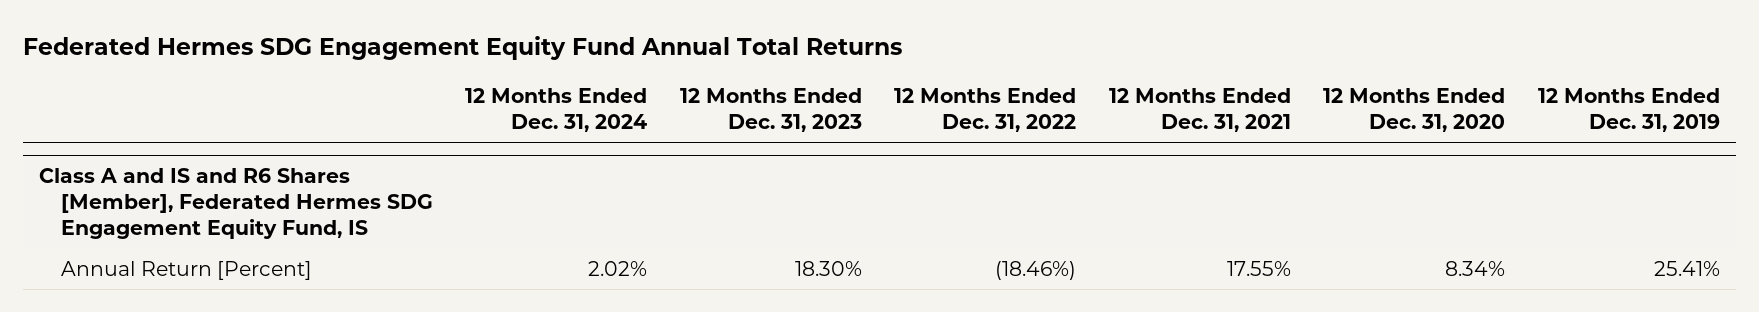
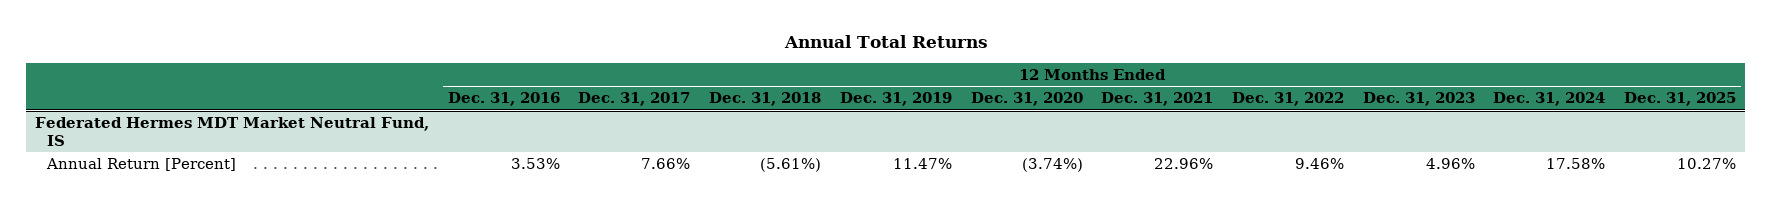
[23,35,903,60] Federated Hermes SDG Engagement Equity Fund Annual Total Returns -> [783,35,988,49] Annual Total Returns
none -> [447,92,560,107] Dec. 31, 2016
none -> [578,92,691,107] Dec. 31, 2017
none -> [709,92,822,107] Dec. 31, 2018
none -> [1624,92,1737,107] Dec. 31, 2025
[39,168,433,239] Class A and IS and R6 Shares [Member], Federated Hermes SDG Engagement Equity Fund, IS -> none
none -> [34,117,429,146] Federated Hermes MDT Market Neutral Fund, IS
[588,260,648,276] 2.02% -> [1546,158,1606,170] 17.58%
[794,260,862,276] 18.30% -> [1425,158,1475,170] 4.96%
[995,260,1077,280] (18.46%) -> [1294,158,1344,170] 9.46%
[1226,260,1291,276] 17.55% -> [1154,158,1214,170] 22.96%
[1445,260,1506,276] 8.34% -> [1021,158,1083,173] (3.74%)
[1653,260,1720,276] 25.41% -> [892,158,952,170] 11.47%

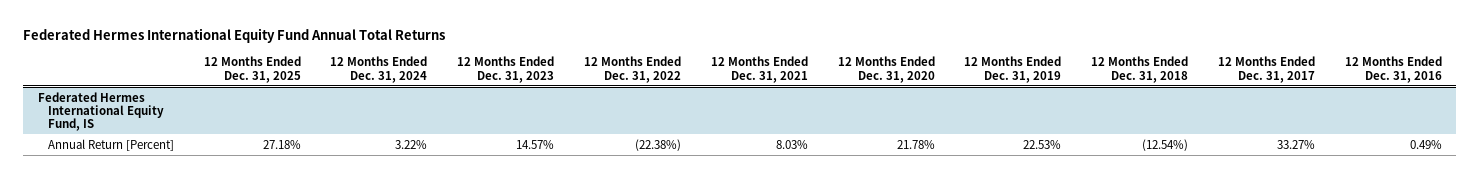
[783,35,988,49] Annual Total Returns -> [22,28,445,44] Federated Hermes International Equity Fund Annual Total Returns
[34,117,429,146] Federated Hermes MDT Market Neutral Fund, IS -> none
none -> [37,91,164,132] Federated Hermes International Equity Fund, IS
[510,158,560,170] 3.53% -> [1409,139,1442,149] 0.49%
[641,158,691,170] 7.66% -> [1276,139,1315,149] 33.27%
[760,158,822,173] (5.61%) -> [1142,138,1189,151] (12.54%)
[892,158,952,170] 11.47% -> [1023,139,1062,149] 22.53%
[1021,158,1083,173] (3.74%) -> [896,139,935,149] 21.78%
[1154,158,1214,170] 22.96% -> [775,139,808,149] 8.03%
[1294,158,1344,170] 9.46% -> [635,138,682,151] (22.38%)
[1425,158,1475,170] 4.96% -> [516,139,555,149] 14.57%
[1546,158,1606,170] 17.58% -> [395,139,428,149] 3.22%
[1677,158,1737,170] 10.27% -> [262,139,301,149] 27.18%

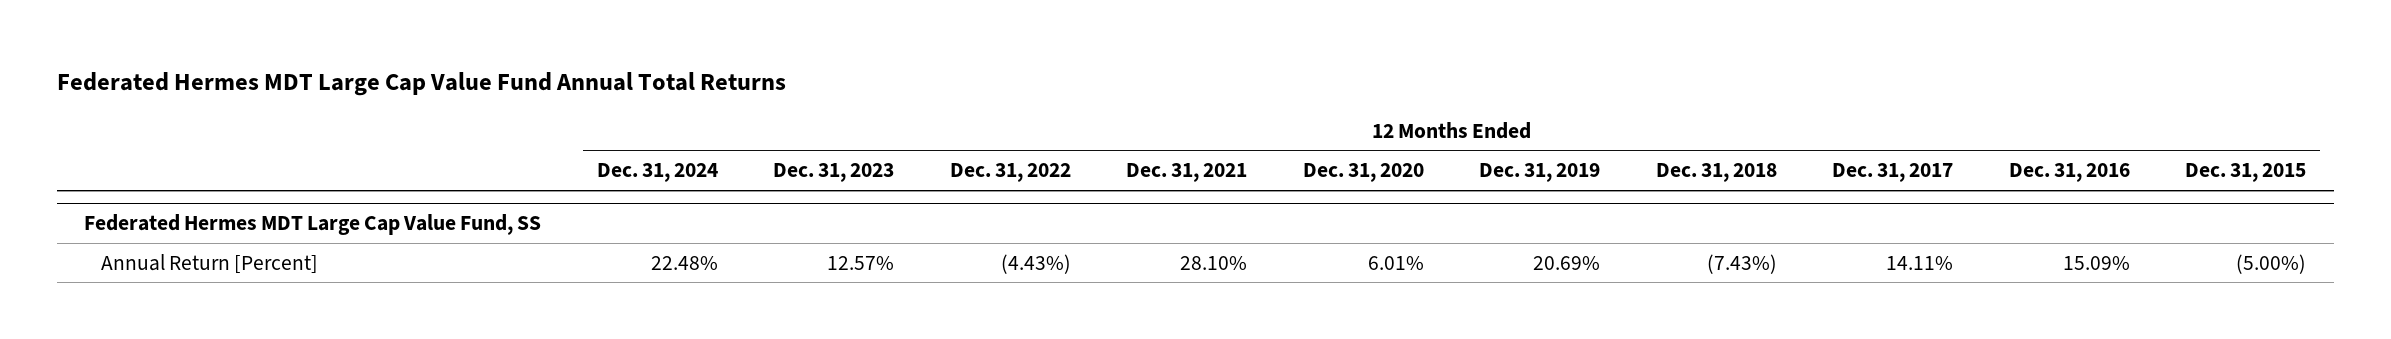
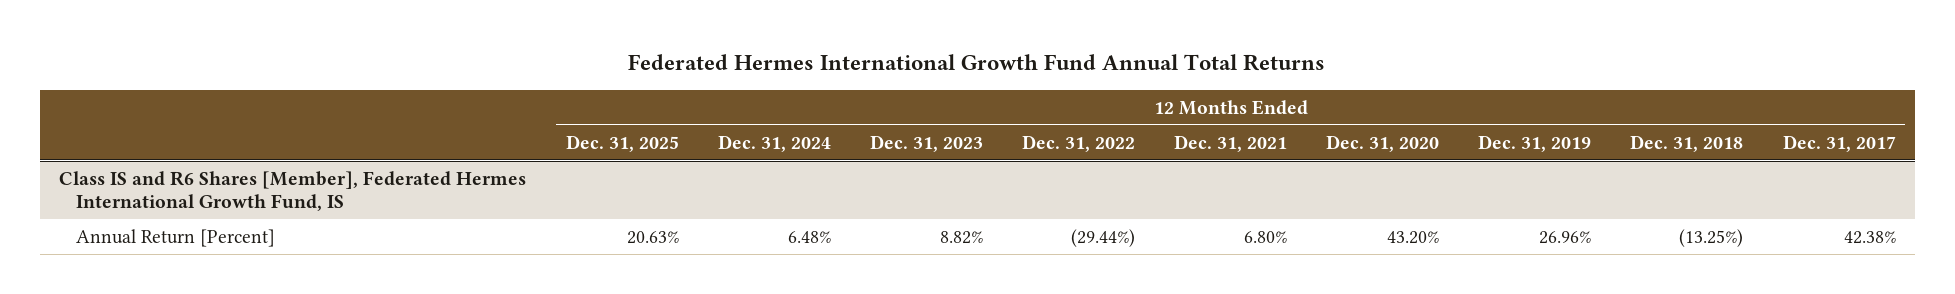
[56,71,786,96] Federated Hermes MDT Large Cap Value Fund Annual Total Returns -> [628,54,1326,72] Federated Hermes International Growth Fund Annual Total Returns
[2008,163,2130,183] Dec. 31, 2016 -> none
[2185,163,2307,183] Dec. 31, 2015 -> none
none -> [565,134,679,152] Dec. 31, 2025
[84,214,542,236] Federated Hermes MDT Large Cap Value Fund, SS -> none
none -> [59,170,527,211] Class IS and R6 Shares [Member], Federated Hermes International Growth Fund, IS
[650,255,718,270] 22.48% -> [787,230,831,243] 6.48%
[827,255,895,270] 12.57% -> [939,230,983,244] 8.82%
[1000,253,1071,274] (4.43%) -> [1070,228,1135,247] (29.44%)
[1180,255,1248,270] 28.10% -> [1244,230,1288,243] 6.80%
[1367,255,1424,270] 6.01% -> [1387,230,1440,244] 43.20%
[1533,255,1601,270] 20.69% -> [1539,230,1592,244] 26.96%
[1706,253,1777,274] (7.43%) -> [1679,228,1744,247] (13.25%)
[1886,255,1954,270] 14.11% -> [1843,230,1896,244] 42.38%

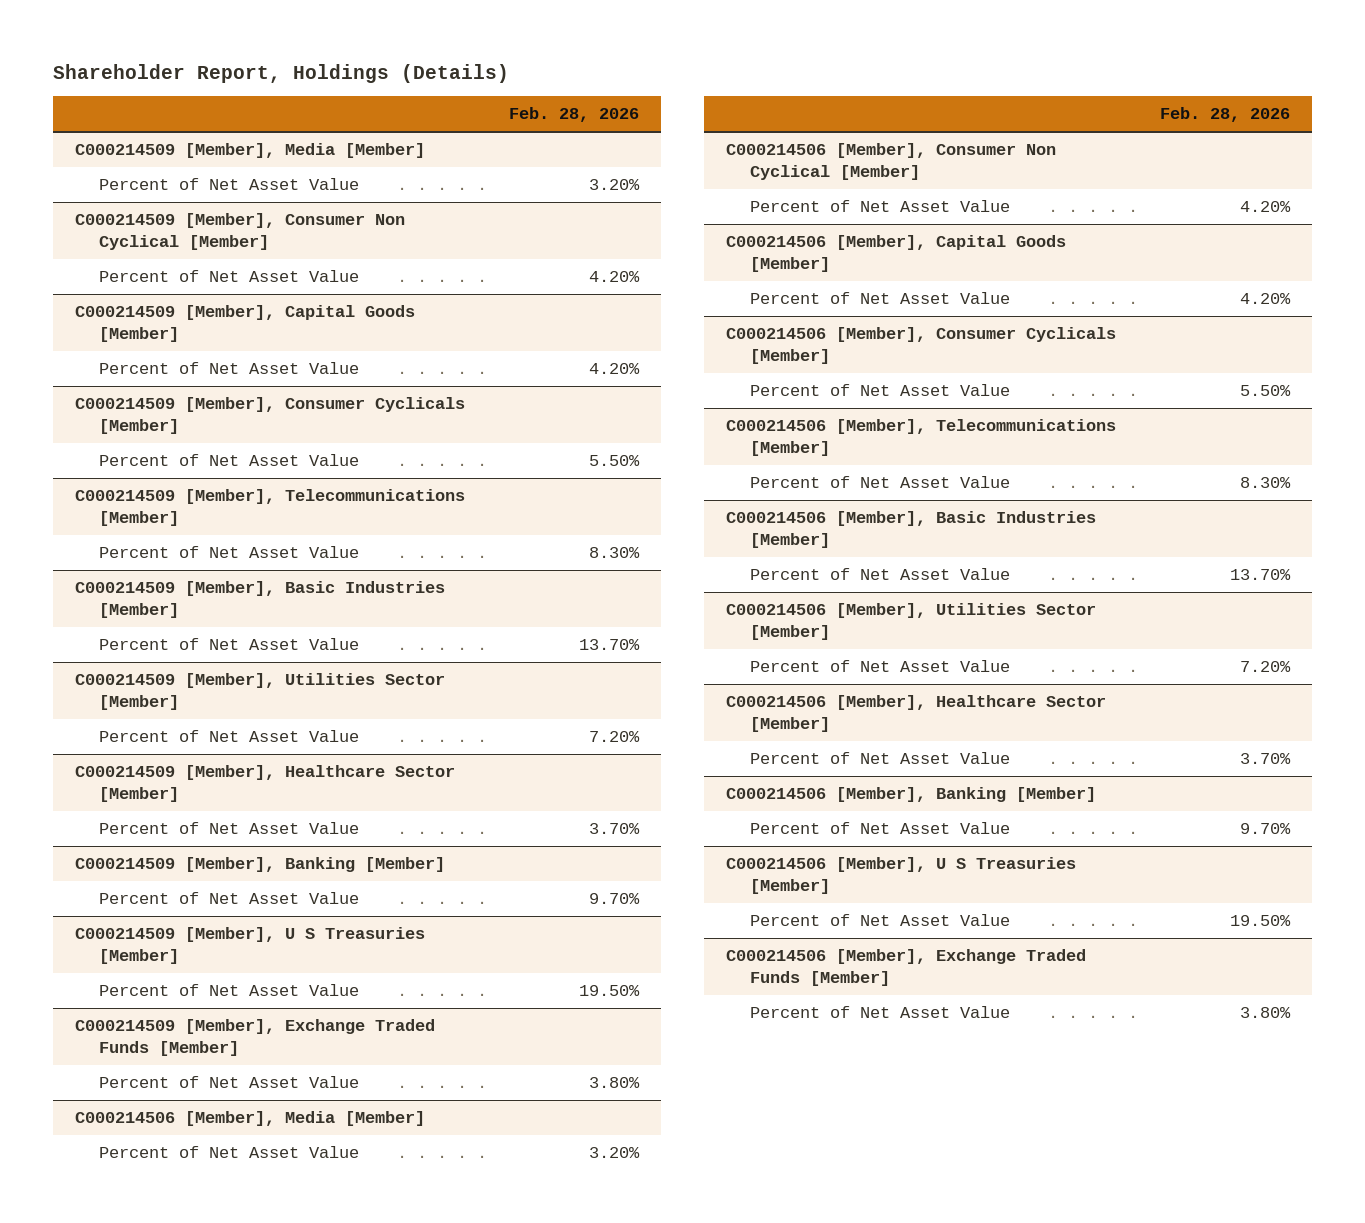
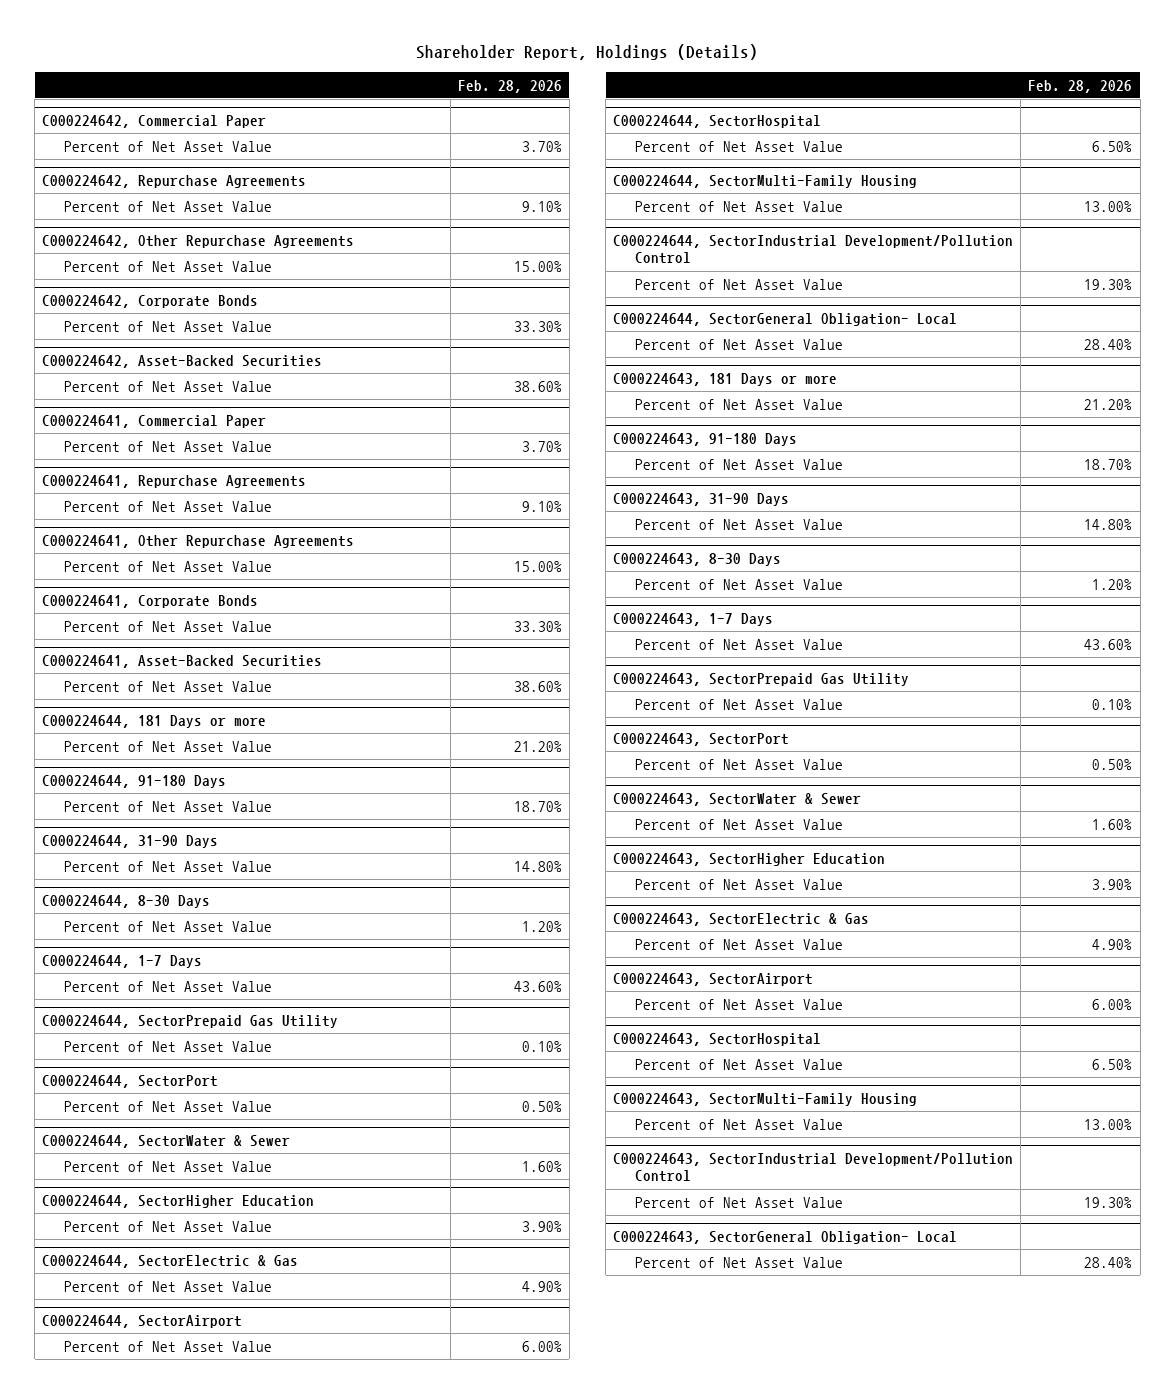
[74,143,425,159] C000214509 [Member], Media [Member] -> none
[98,178,359,191] Percent of Net Asset Value -> none
[74,213,405,251] C000214509 [Member], Consumer Non Cyclical [Member] -> none
[98,270,359,283] Percent of Net Asset Value -> none
[74,305,415,343] C000214509 [Member], Capital Goods [Member] -> none
[98,362,359,375] Percent of Net Asset Value -> none
[74,397,465,435] C000214509 [Member], Consumer Cyclicals [Member] -> none
[98,454,359,467] Percent of Net Asset Value -> none
[74,489,465,527] C000214509 [Member], Telecommunications [Member] -> none
[98,546,359,559] Percent of Net Asset Value -> none
[74,581,445,619] C000214509 [Member], Basic Industries [Member] -> none
[98,638,359,651] Percent of Net Asset Value -> none
[74,673,445,711] C000214509 [Member], Utilities Sector [Member] -> none
[98,730,359,743] Percent of Net Asset Value -> none
[74,765,455,803] C000214509 [Member], Healthcare Sector [Member] -> none
none -> [42,115,267,129] C000224642, Commercial Paper
[74,857,445,873] C000214509 [Member], Banking [Member] -> none
[74,927,425,965] C000214509 [Member], U S Treasuries [Member] -> none
[74,1019,435,1057] C000214509 [Member], Exchange Traded Funds [Member] -> none
[74,1111,425,1127] C000214506 [Member], Media [Member] -> none
[725,143,1056,181] C000214506 [Member], Consumer Non Cyclical [Member] -> none
[749,200,1010,213] Percent of Net Asset Value -> none
[725,235,1066,273] C000214506 [Member], Capital Goods [Member] -> none
[749,292,1010,305] Percent of Net Asset Value -> none
[725,327,1116,365] C000214506 [Member], Consumer Cyclicals [Member] -> none
[749,384,1010,397] Percent of Net Asset Value -> none
[725,419,1116,457] C000214506 [Member], Telecommunications [Member] -> none
[749,476,1010,489] Percent of Net Asset Value -> none
[725,511,1096,549] C000214506 [Member], Basic Industries [Member] -> none
[749,568,1010,581] Percent of Net Asset Value -> none
[725,603,1096,641] C000214506 [Member], Utilities Sector [Member] -> none
[749,660,1010,673] Percent of Net Asset Value -> none
[725,695,1106,733] C000214506 [Member], Healthcare Sector [Member] -> none
none -> [42,175,307,189] C000224642, Repurchase Agreements
[589,893,641,905] 9.70% -> [521,200,562,212] 9.10%
none -> [42,235,355,249] C000224642, Other Repurchase Agreements
[579,985,641,997] 19.50% -> [513,260,562,272] 15.00%
none -> [42,295,259,309] C000224642, Corporate Bonds
[589,1077,641,1089] 3.80% -> [513,320,562,332] 33.30%
none -> [42,355,323,369] C000224642, Asset-Backed Securities
[589,1147,641,1159] 3.20% -> [513,380,562,392] 38.60%
none -> [42,415,267,429] C000224641, Commercial Paper
[725,787,1096,803] C000214506 [Member], Banking [Member] -> none
[725,857,1076,895] C000214506 [Member], U S Treasuries [Member] -> none
[725,949,1086,987] C000214506 [Member], Exchange Traded Funds [Member] -> none
none -> [42,475,307,489] C000224641, Repurchase Agreements
[1240,823,1292,835] 9.70% -> [521,500,562,512] 9.10%
none -> [42,535,355,549] C000224641, Other Repurchase Agreements
[1230,915,1292,927] 19.50% -> [513,560,562,572] 15.00%
none -> [42,595,259,609] C000224641, Corporate Bonds
[1240,1007,1292,1019] 3.80% -> [513,620,562,632] 33.30%
none -> [42,655,323,669] C000224641, Asset-Backed Securities
none -> [64,680,273,692] Percent of Net Asset Value
none -> [42,715,267,729] C000224644, 181 Days or more
none -> [64,740,273,752] Percent of Net Asset Value
none -> [42,775,227,789] C000224644, 91-180 Days
none -> [64,800,273,812] Percent of Net Asset Value
none -> [42,835,219,849] C000224644, 31-90 Days
none -> [64,860,273,872] Percent of Net Asset Value
none -> [42,895,211,909] C000224644, 8-30 Days
none -> [64,920,273,932] Percent of Net Asset Value
none -> [42,955,203,969] C000224644, 1-7 Days
none -> [64,980,273,992] Percent of Net Asset Value
none -> [42,1015,339,1029] C000224644, SectorPrepaid Gas Utility
none -> [64,1040,273,1052] Percent of Net Asset Value
none -> [42,1075,219,1089] C000224644, SectorPort
none -> [64,1100,273,1112] Percent of Net Asset Value
none -> [42,1135,291,1149] C000224644, SectorWater & Sewer
none -> [64,1160,273,1172] Percent of Net Asset Value
none -> [42,1195,315,1209] C000224644, SectorHigher Education
none -> [64,1220,273,1232] Percent of Net Asset Value
none -> [42,1255,299,1269] C000224644, SectorElectric & Gas
none -> [64,1280,273,1292] Percent of Net Asset Value
none -> [42,1315,243,1329] C000224644, SectorAirport
none -> [64,1340,273,1352] Percent of Net Asset Value
none -> [613,115,822,129] C000224644, SectorHospital
none -> [635,140,844,152] Percent of Net Asset Value
none -> [613,175,918,189] C000224644, SectorMulti-Family Housing
none -> [635,200,844,212] Percent of Net Asset Value
none -> [613,235,1014,265] C000224644, SectorIndustrial Development/Pollution Control
none -> [635,278,844,290] Percent of Net Asset Value
none -> [613,313,958,327] C000224644, SectorGeneral Obligation- Local
none -> [635,338,844,350] Percent of Net Asset Value
none -> [613,373,838,387] C000224643, 181 Days or more
none -> [635,398,844,410] Percent of Net Asset Value
none -> [613,433,798,447] C000224643, 91-180 Days
none -> [635,458,844,470] Percent of Net Asset Value
none -> [613,493,790,507] C000224643, 31-90 Days
none -> [635,518,844,530] Percent of Net Asset Value
none -> [613,553,782,567] C000224643, 8-30 Days
none -> [635,578,844,590] Percent of Net Asset Value
none -> [613,613,774,627] C000224643, 1-7 Days
none -> [635,638,844,650] Percent of Net Asset Value
none -> [613,673,910,687] C000224643, SectorPrepaid Gas Utility
none -> [635,698,844,710] Percent of Net Asset Value
none -> [613,733,790,747] C000224643, SectorPort
none -> [635,758,844,770] Percent of Net Asset Value
none -> [613,793,862,807] C000224643, SectorWater & Sewer
none -> [635,818,844,830] Percent of Net Asset Value
none -> [613,853,886,867] C000224643, SectorHigher Education
none -> [635,878,844,890] Percent of Net Asset Value
none -> [613,913,870,927] C000224643, SectorElectric & Gas
none -> [635,938,844,950] Percent of Net Asset Value
none -> [613,973,814,987] C000224643, SectorAirport
none -> [635,998,844,1010] Percent of Net Asset Value
none -> [613,1033,822,1047] C000224643, SectorHospital
none -> [635,1058,844,1070] Percent of Net Asset Value
none -> [613,1093,918,1107] C000224643, SectorMulti-Family Housing
none -> [635,1118,844,1130] Percent of Net Asset Value
none -> [613,1153,1014,1183] C000224643, SectorIndustrial Development/Pollution Control
none -> [635,1196,844,1208] Percent of Net Asset Value
none -> [613,1231,958,1245] C000224643, SectorGeneral Obligation- Local
none -> [635,1256,844,1268] Percent of Net Asset Value

